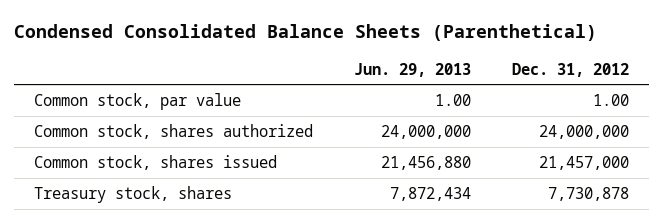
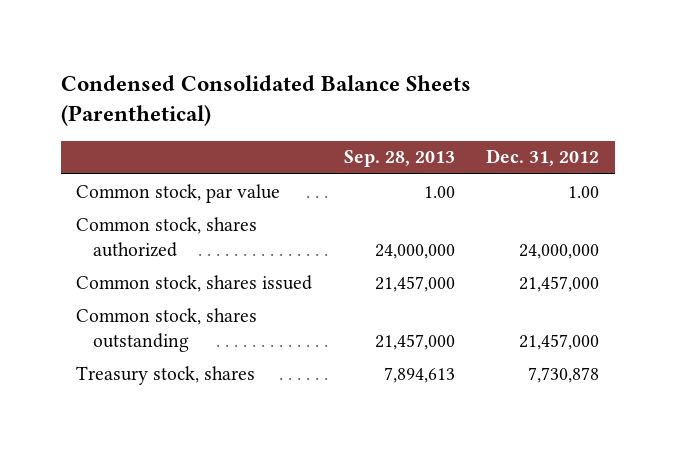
[354,62,472,77] Jun. 29, 2013 -> none
none -> [343,150,455,168] Sep. 28, 2013
none -> [76,307,258,352] Common stock, shares outstanding

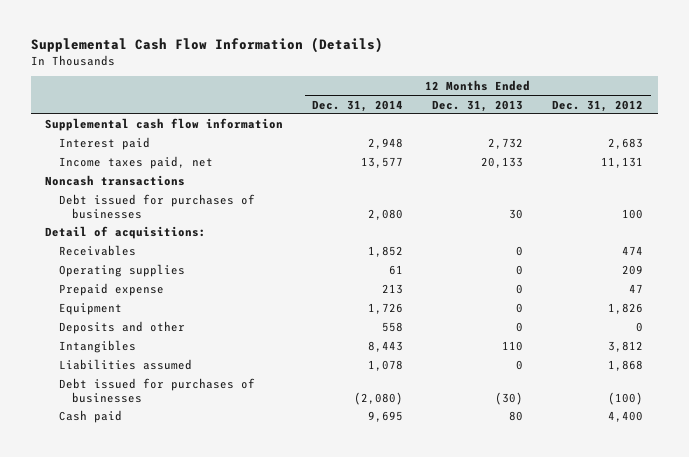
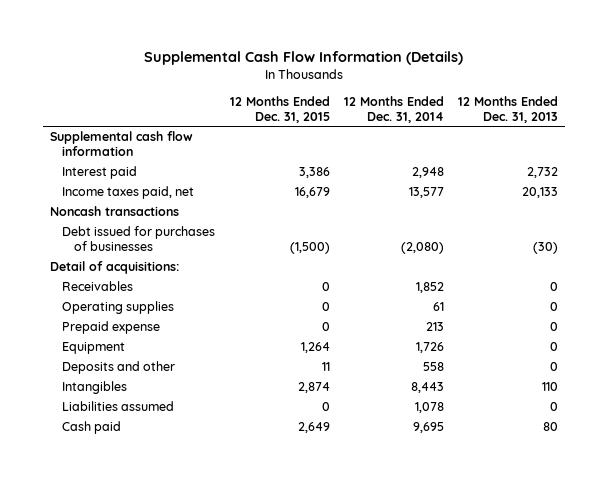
[552,99,644,112] Dec. 31, 2012 -> none
none -> [229,95,330,123] 12 Months Ended Dec. 31, 2015
[58,194,255,220] Debt issued for purchases of businesses -> none
[58,378,255,404] Debt issued for purchases of businesses -> [62,226,216,252] Debt issued for purchases of businesses

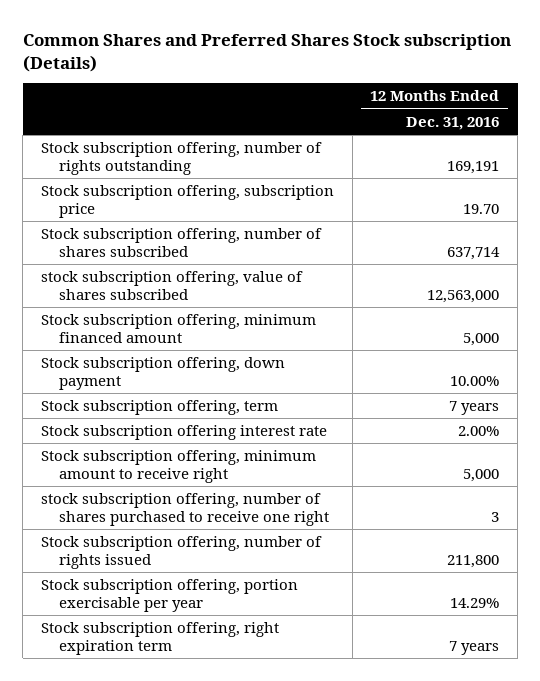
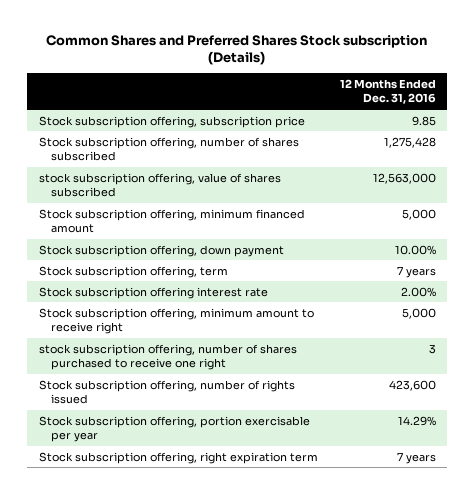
[40,142,322,175] Stock subscription offering, number of rights outstanding -> none
[463,203,500,214] 19.70 -> [412,115,437,126] 9.85
[447,246,501,260] 637,714 -> [384,136,437,148] 1,275,428
[447,554,500,568] 211,800 -> [389,379,437,391] 423,600

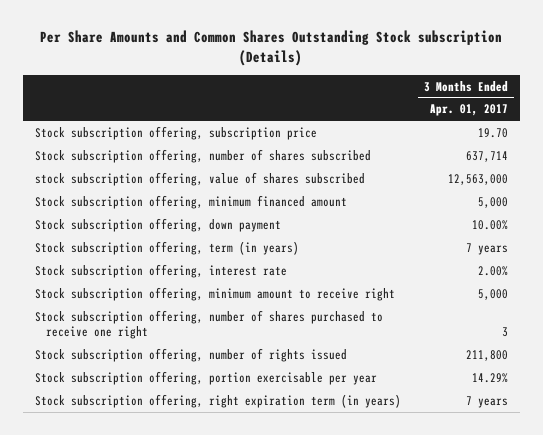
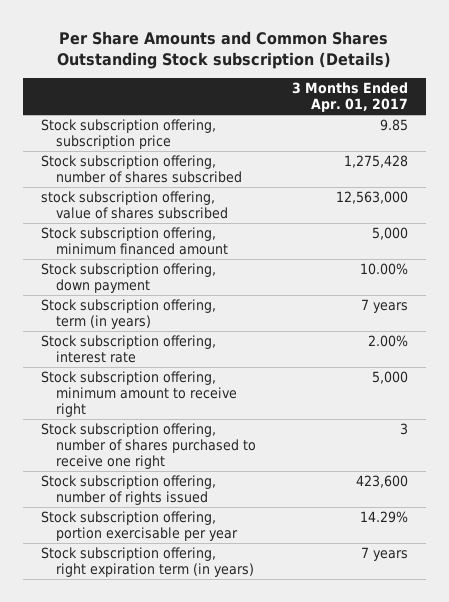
[478,127,509,138] 19.70 -> [380,119,409,132] 9.85
[466,150,509,162] 637,714 -> [344,155,409,169] 1,275,428
[466,349,509,361] 211,800 -> [356,475,409,489] 423,600

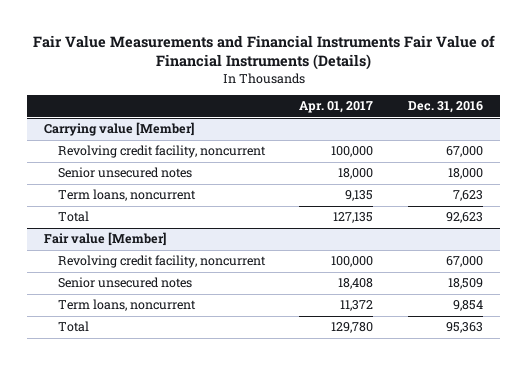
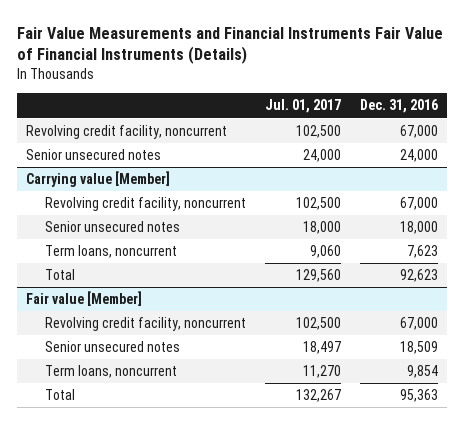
[299,101,374,114] Apr. 01, 2017 -> none
none -> [264,99,341,114] Jul. 01, 2017
none -> [26,125,228,140] Revolving credit facility, noncurrent
none -> [26,149,162,161] Senior unsecured notes

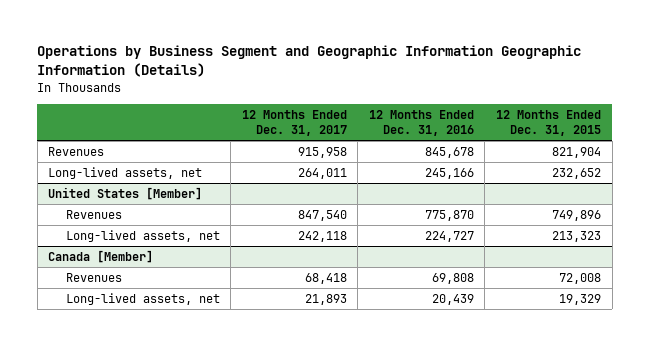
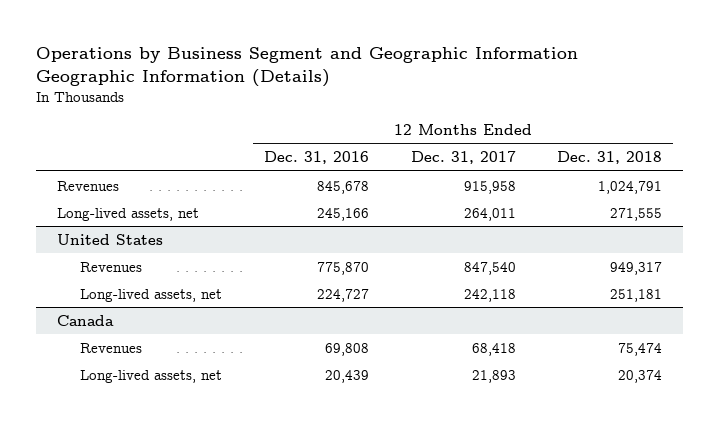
[496,109,602,136] 12 Months Ended Dec. 31, 2015 -> none
none -> [557,151,663,165] Dec. 31, 2018
[48,187,203,201] United States [Member] -> [57,233,164,245] United States
[48,250,154,264] Canada [Member] -> [57,314,115,326] Canada

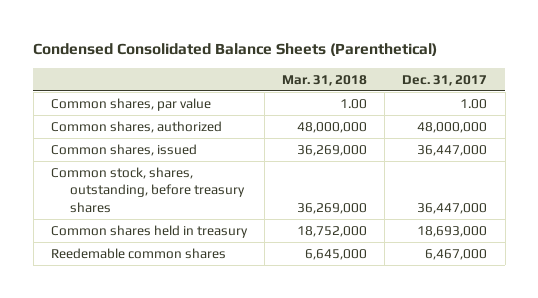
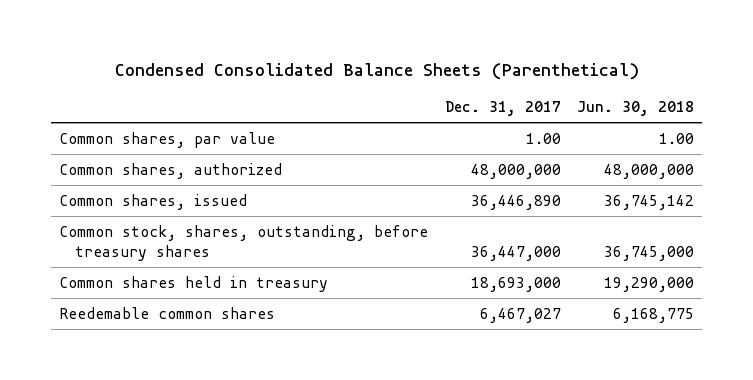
[282,74,368,86] Mar. 31, 2018 -> none
none -> [576,101,694,117] Jun. 30, 2018
[417,144,488,156] 36,447,000 -> [470,195,561,211] 36,446,890
[425,248,488,260] 6,467,000 -> [479,308,561,324] 6,467,027

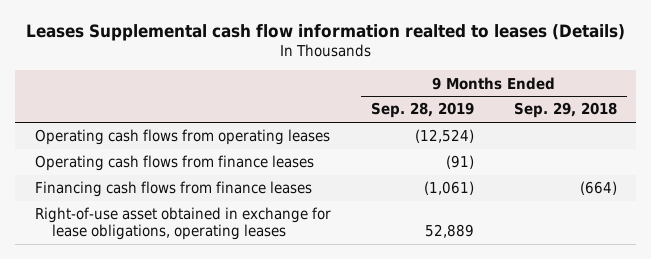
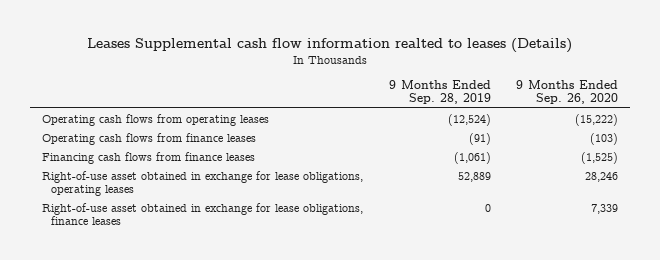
[513,102,617,119] Sep. 29, 2018 -> none
none -> [515,79,618,105] 9 Months Ended Sep. 26, 2020
none -> [42,202,364,225] Right-of-use asset obtained in exchange for lease obligations, finance leases

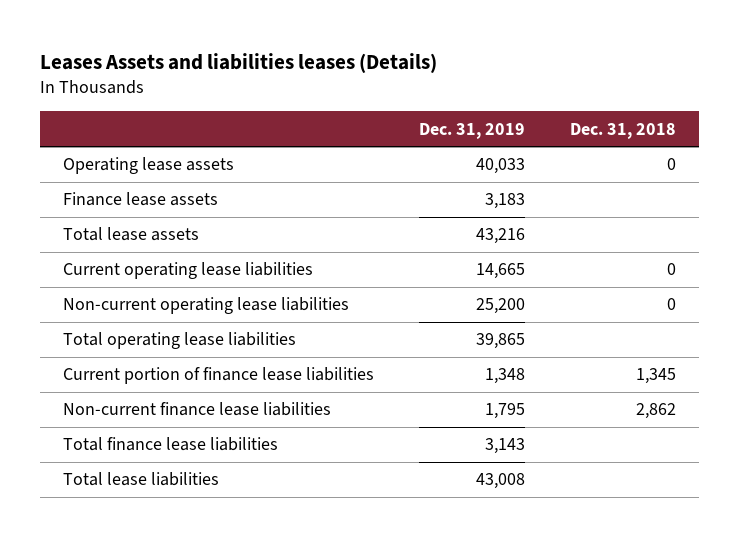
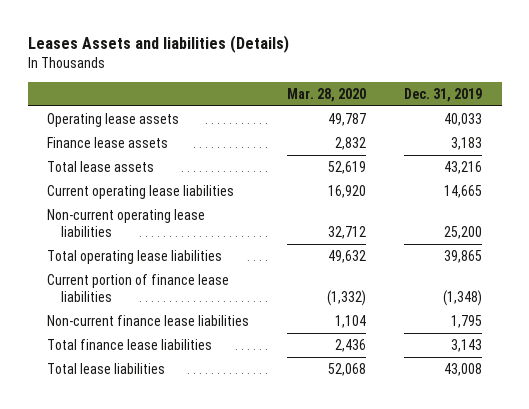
[40,52,438,73] Leases Assets and liabilities leases (Details) -> [27,35,289,54] Leases Assets and liabilities (Details)
[570,122,677,139] Dec. 31, 2018 -> none
none -> [287,87,367,102] Mar. 28, 2020
[485,368,526,385] 1,348 -> [443,290,483,307] (1,348)

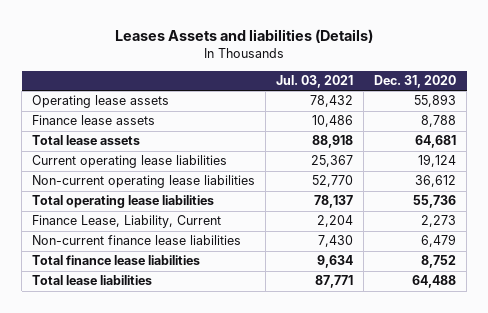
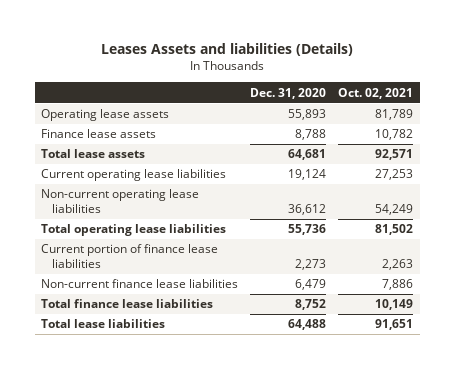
[276,75,354,89] Jul. 03, 2021 -> none
none -> [338,87,414,99] Oct. 02, 2021
[32,215,222,229] Finance Lease, Liability, Current -> [41,244,219,268] Current portion of finance lease liabilities

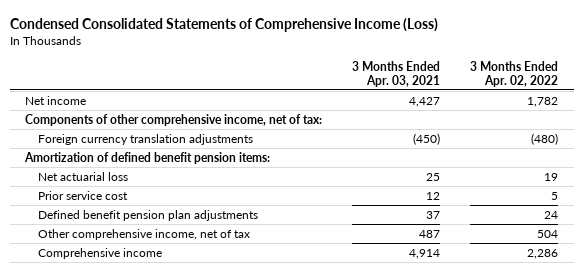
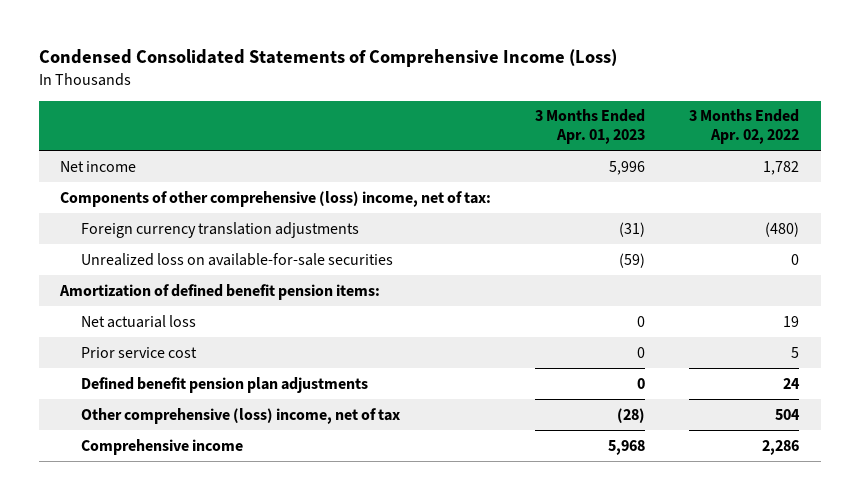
[352,60,441,87] 3 Months Ended Apr. 03, 2021 -> none
none -> [535,109,646,145] 3 Months Ended Apr. 01, 2023
[24,113,322,126] Components of other comprehensive income, net of tax: -> [60,190,492,207] Components of other comprehensive (loss) income, net of tax:
none -> [81,252,394,266] Unrealized loss on available-for-sale securities
[37,228,250,240] Other comprehensive income, net of tax -> [81,407,401,424] Other comprehensive (loss) income, net of tax

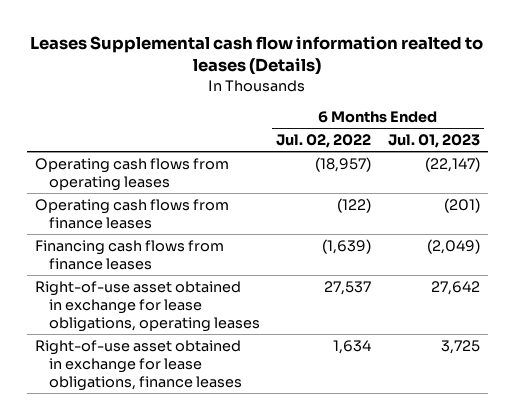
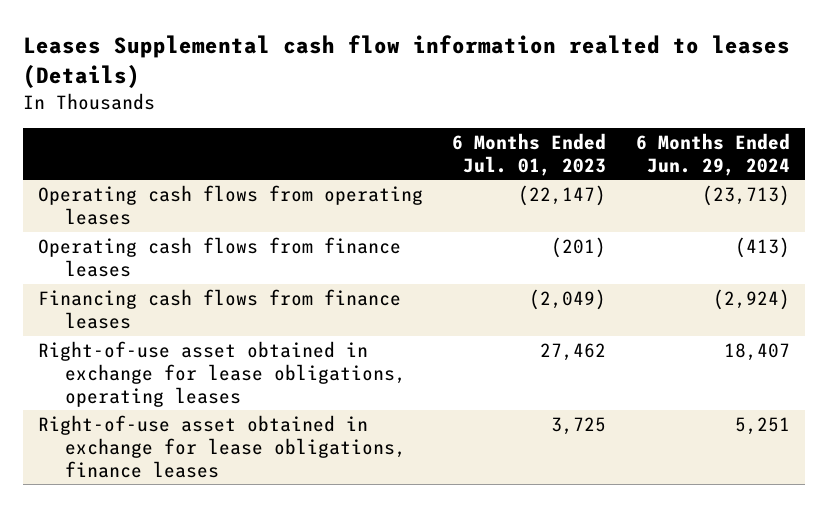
[276,133,372,148] Jul. 02, 2022 -> none
none -> [635,132,790,176] 6 Months Ended Jun. 29, 2024
[430,280,480,295] 27,642 -> [540,343,607,362] 27,462

